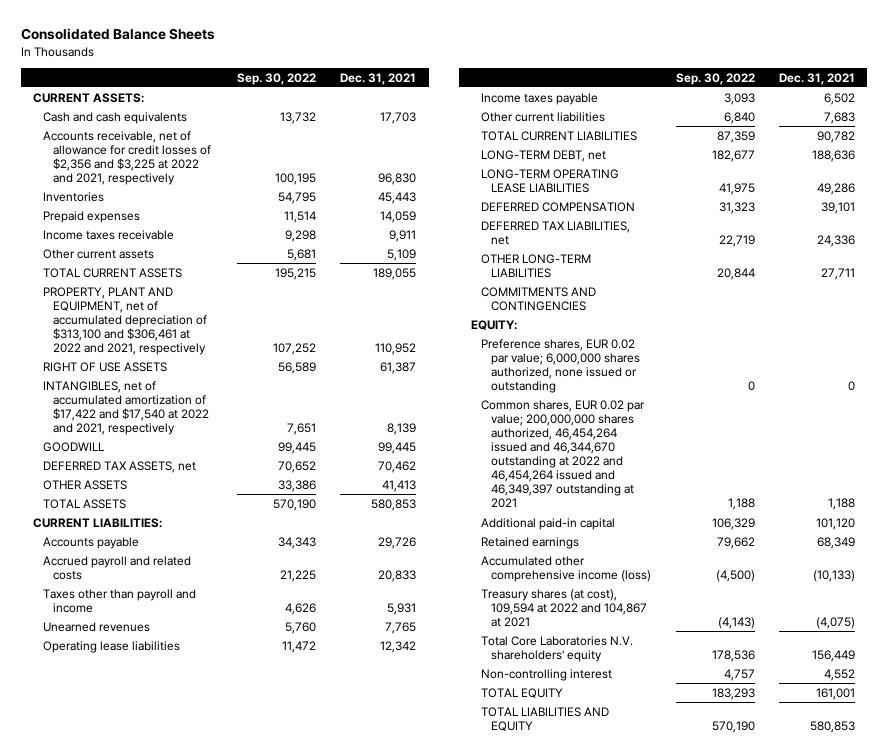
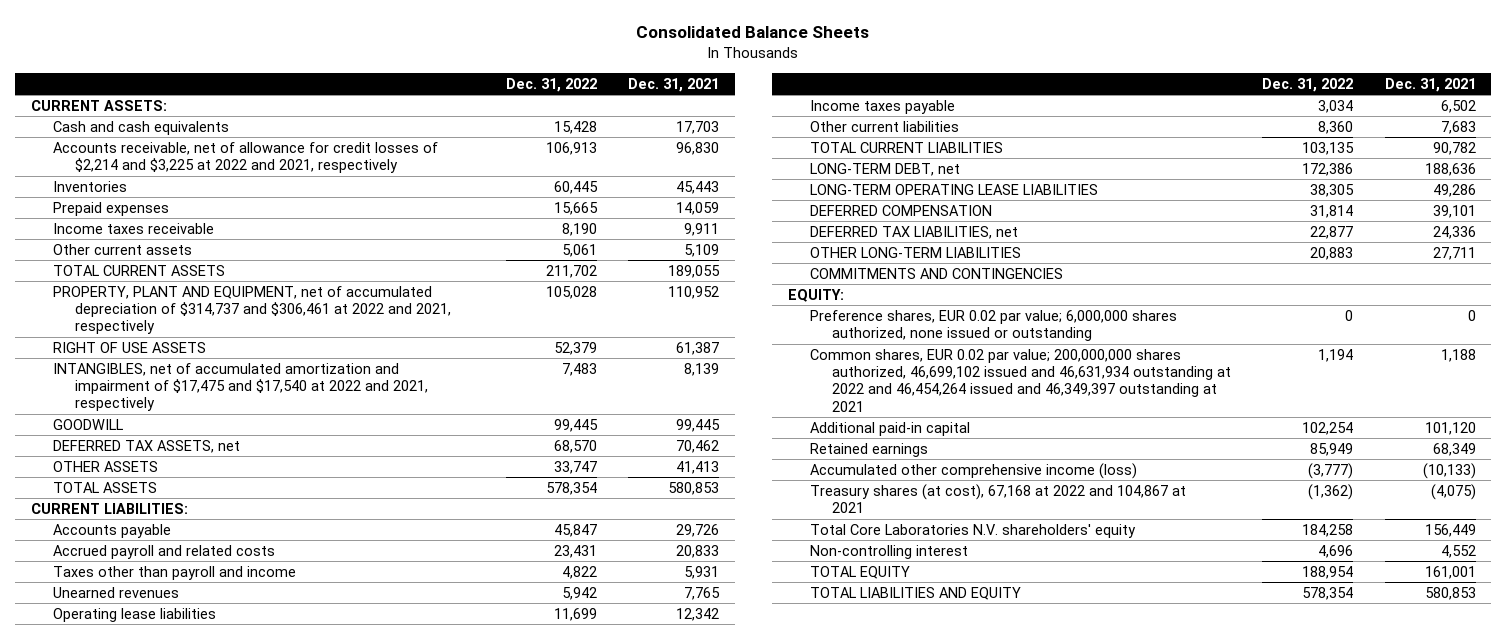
[237,72,317,85] Sep. 30, 2022 -> none
none -> [505,77,597,92] Dec. 31, 2022
[42,130,212,186] Accounts receivable, net of allowance for credit losses of $2,356 and $3,225 at 2022 and 2021, respectively -> [53,141,439,174] Accounts receivable, net of allowance for credit losses of $2,214 and $3,225 at 2022 and 2021, respectively
[42,286,208,356] PROPERTY, PLANT AND EQUIPMENT, net of accumulated depreciation of $313,100 and $306,461 at 2022 and 2021, respectively -> [53,285,452,335] PROPERTY, PLANT AND EQUIPMENT, net of accumulated depreciation of $314,737 and $306,461 at 2022 and 2021, respectively
[42,380,210,436] INTANGIBLES, net of accumulated amortization of $17,422 and $17,540 at 2022 and 2021, respectively -> [53,362,429,412] INTANGIBLES, net of accumulated amortization and impairment of $17,475 and $17,540 at 2022 and 2021, respectively
[481,399,646,509] Common shares, EUR 0.02 par value; 200,000,000 shares authorized, 46,454,264 issued and 46,344,670 outstanding at 2022 and 46,454,264 issued and 46,349,397 outstanding at 2021 -> [809,348,1231,412] Common shares, EUR 0.02 par value; 200,000,000 shares authorized, 46,699,102 issued and 46,631,934 outstanding at 2022 and 46,454,264 issued and 46,349,397 outstanding at 2021
[481,588,648,628] Treasury shares (at cost), 109,594 at 2022 and 104,867 at 2021 -> [809,483,1186,514] Treasury shares (at cost), 67,168 at 2022 and 104,867 at 2021

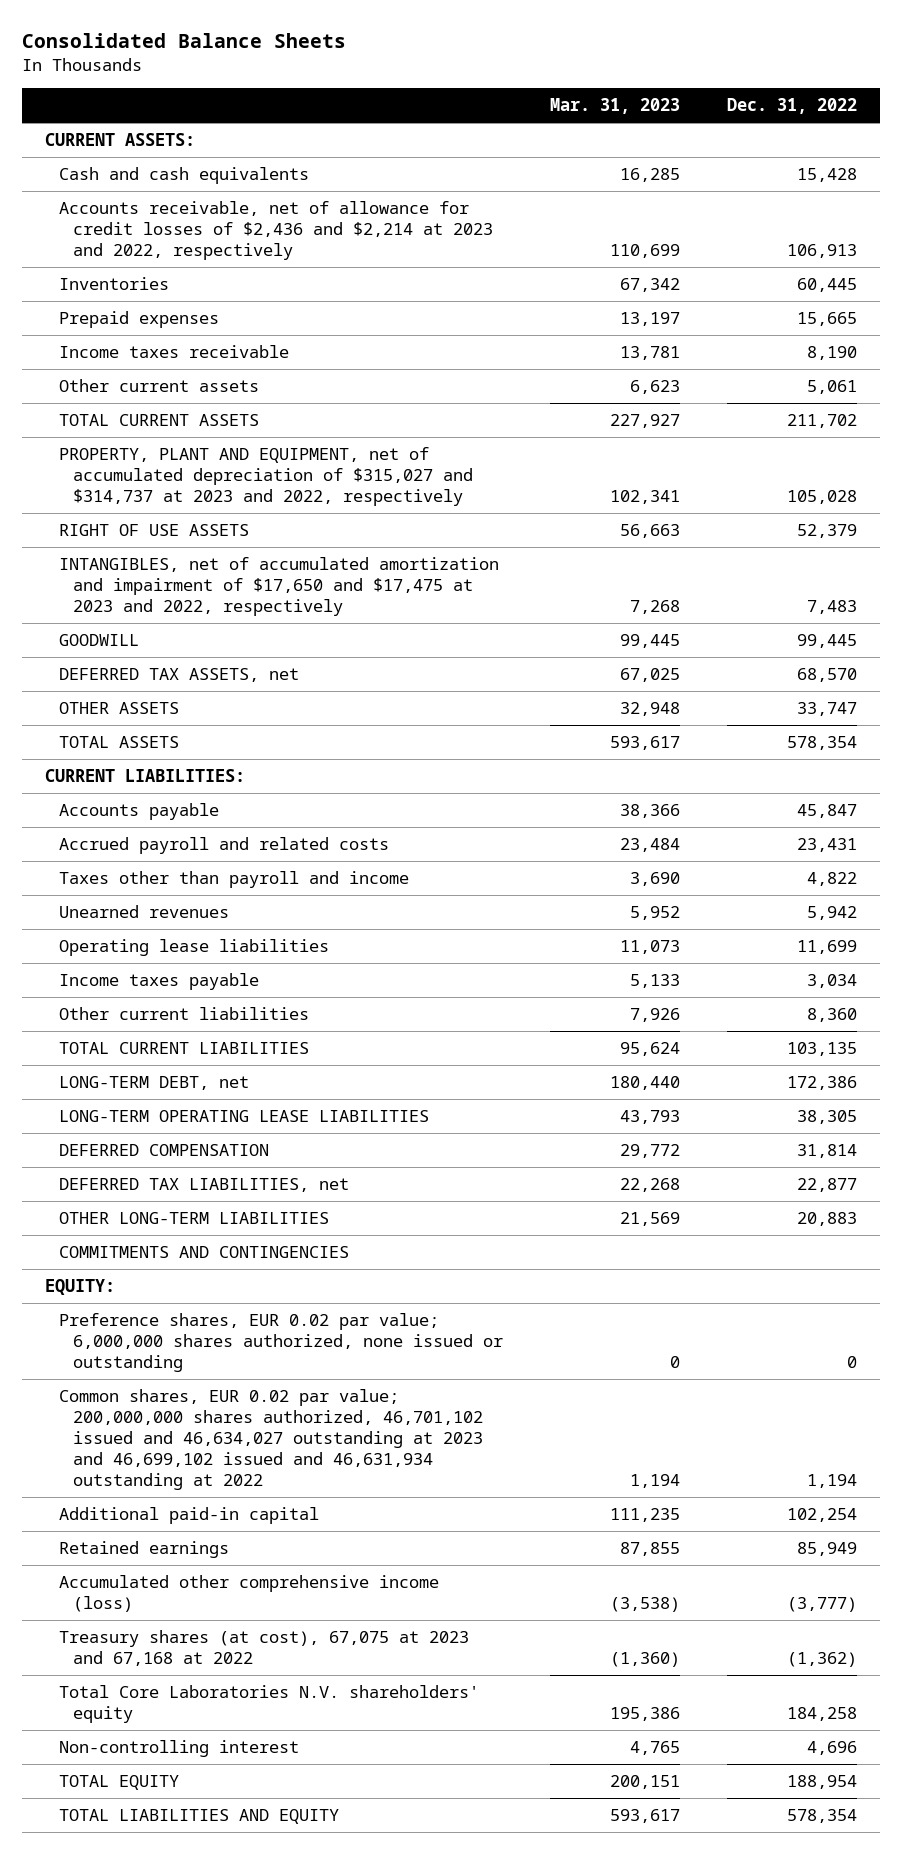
[628,77,720,92] Dec. 31, 2021 -> none
none -> [550,98,681,115] Mar. 31, 2023
[53,141,439,174] Accounts receivable, net of allowance for credit losses of $2,214 and $3,225 at 2022 and 2021, respectively -> [59,201,494,261] Accounts receivable, net of allowance for credit losses of $2,436 and $2,214 at 2023 and 2022, respectively
[53,285,452,335] PROPERTY, PLANT AND EQUIPMENT, net of accumulated depreciation of $314,737 and $306,461 at 2022 and 2021, respectively -> [59,447,474,507] PROPERTY, PLANT AND EQUIPMENT, net of accumulated depreciation of $315,027 and $314,737 at 2023 and 2022, respectively
[53,362,429,412] INTANGIBLES, net of accumulated amortization and impairment of $17,475 and $17,540 at 2022 and 2021, respectively -> [59,557,500,617] INTANGIBLES, net of accumulated amortization and impairment of $17,650 and $17,475 at 2023 and 2022, respectively
[809,348,1231,412] Common shares, EUR 0.02 par value; 200,000,000 shares authorized, 46,699,102 issued and 46,631,934 outstanding at 2022 and 46,454,264 issued and 46,349,397 outstanding at 2021 -> [59,1389,484,1491] Common shares, EUR 0.02 par value; 200,000,000 shares authorized, 46,701,102 issued and 46,634,027 outstanding at 2023 and 46,699,102 issued and 46,631,934 outstanding at 2022
[809,483,1186,514] Treasury shares (at cost), 67,168 at 2022 and 104,867 at 2021 -> [59,1630,470,1667] Treasury shares (at cost), 67,075 at 2023 and 67,168 at 2022

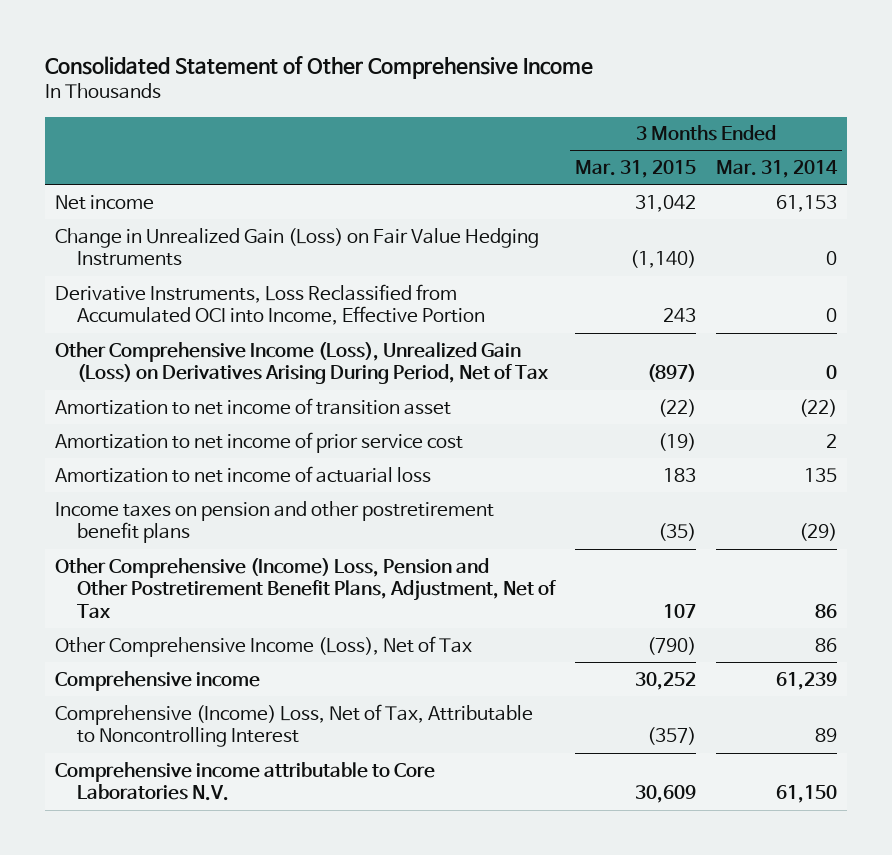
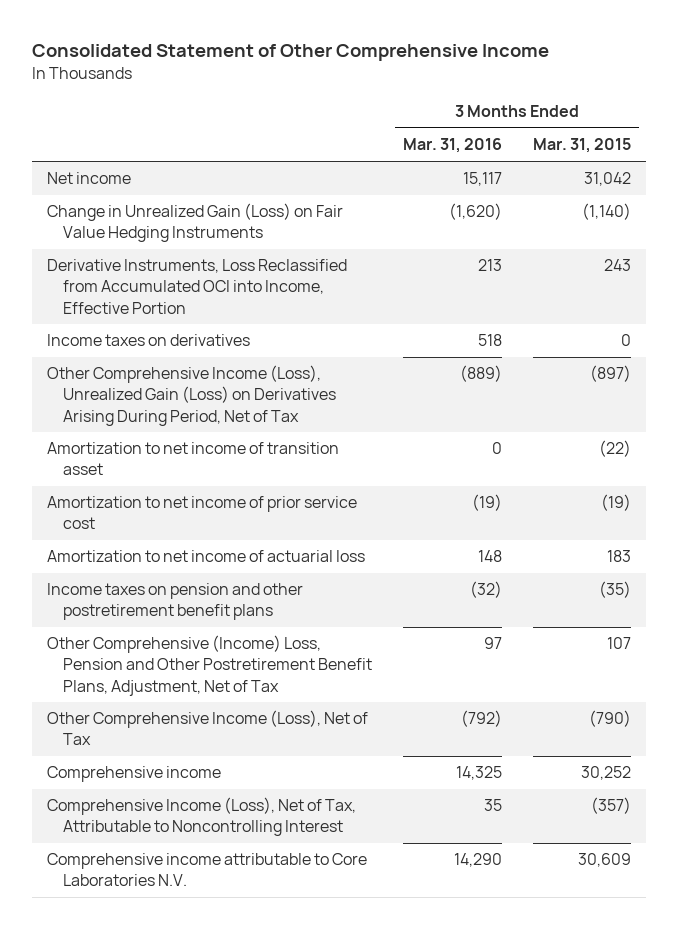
[715,160,838,179] Mar. 31, 2014 -> none
none -> [403,138,503,154] Mar. 31, 2016
none -> [47,334,251,347] Income taxes on derivatives
[55,703,534,748] Comprehensive (Income) Loss, Net of Tax, Attributable to Noncontrolling Interest -> [47,797,357,837] Comprehensive Income (Loss), Net of Tax, Attributable to Noncontrolling Interest

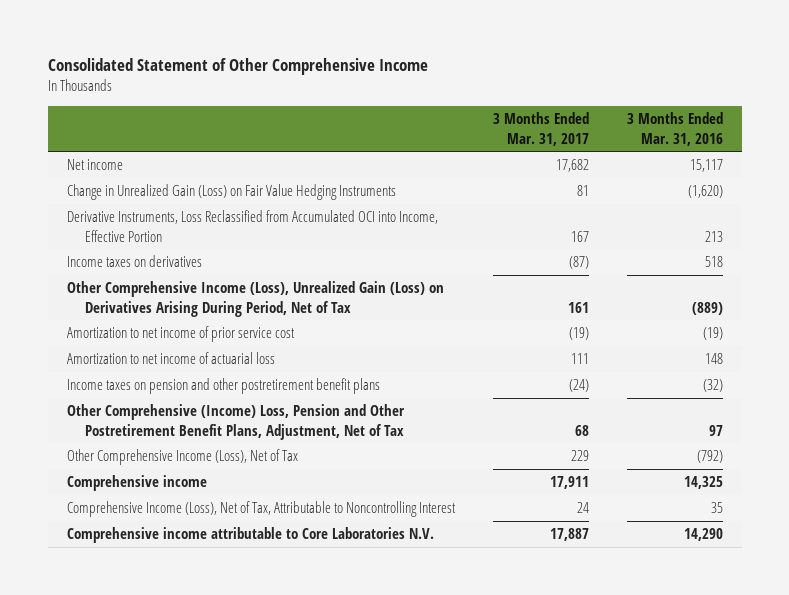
[533,138,632,154] Mar. 31, 2015 -> none
none -> [492,112,589,146] 3 Months Ended Mar. 31, 2017
[47,442,340,476] Amortization to net income of transition asset -> none

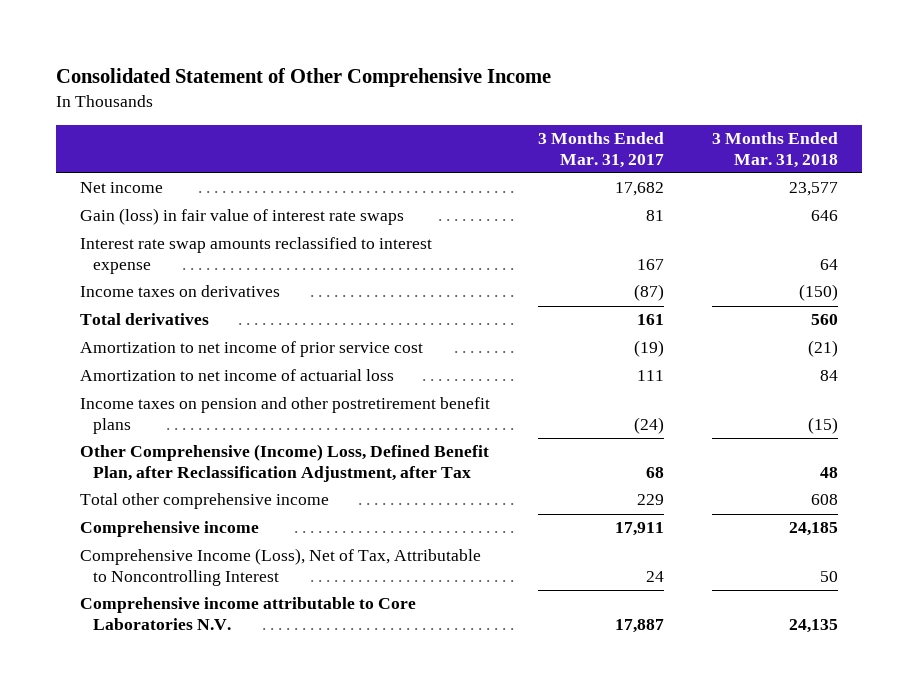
[626,112,723,146] 3 Months Ended Mar. 31, 2016 -> none
none -> [711,132,838,168] 3 Months Ended Mar. 31, 2018
[66,184,396,201] Change in Unrealized Gain (Loss) on Fair Value Hedging Instruments -> [79,208,404,226] Gain (loss) in fair value of interest rate swaps
[66,210,438,242] Derivative Instruments, Loss Reclassified from Accumulated OCI into Income, Effective Portion -> [79,237,432,275] Interest rate swap amounts reclassified to interest expense
[66,281,444,317] Other Comprehensive Income (Loss), Unrealized Gain (Loss) on Derivatives Arising During Period, Net of Tax -> [79,313,209,326] Total derivatives
[66,404,405,440] Other Comprehensive (Income) Loss, Pension and Other Postretirement Benefit Plans, Adjustment, Net of Tax -> [79,444,489,483] Other Comprehensive (Income) Loss, Defined Benefit Plan, after Reclassification Adjustment, after Tax
[66,449,298,466] Other Comprehensive Income (Loss), Net of Tax -> [79,493,329,510] Total other comprehensive income

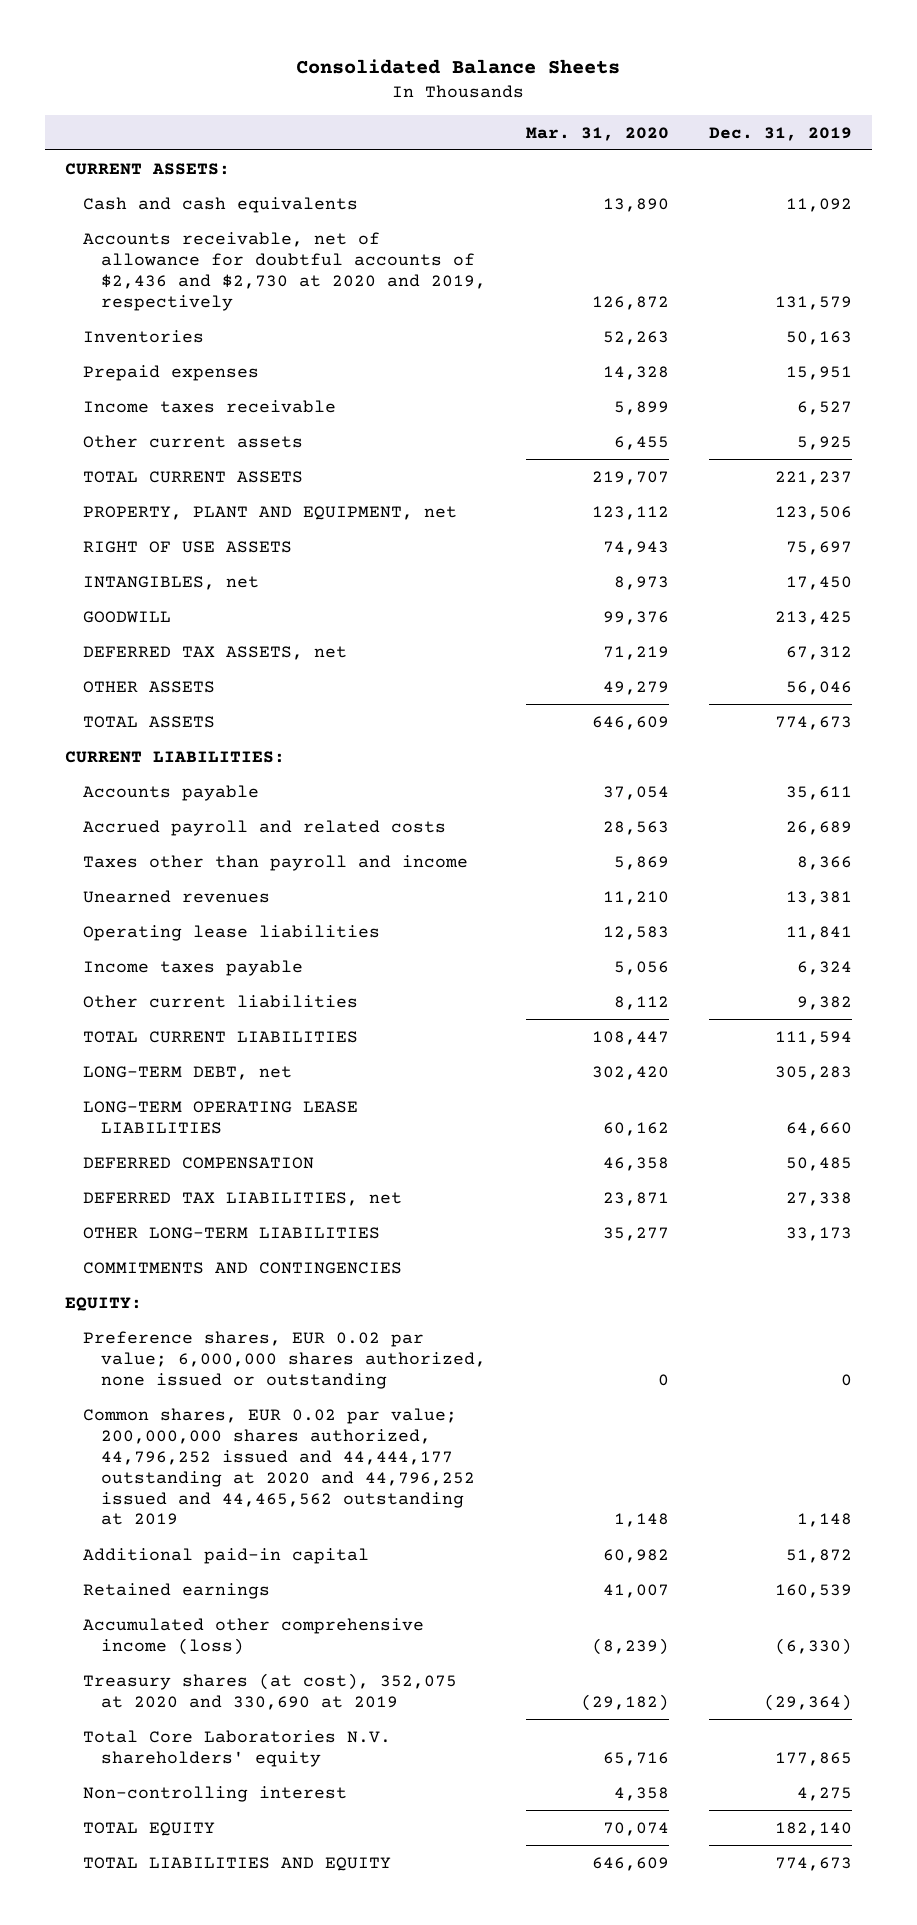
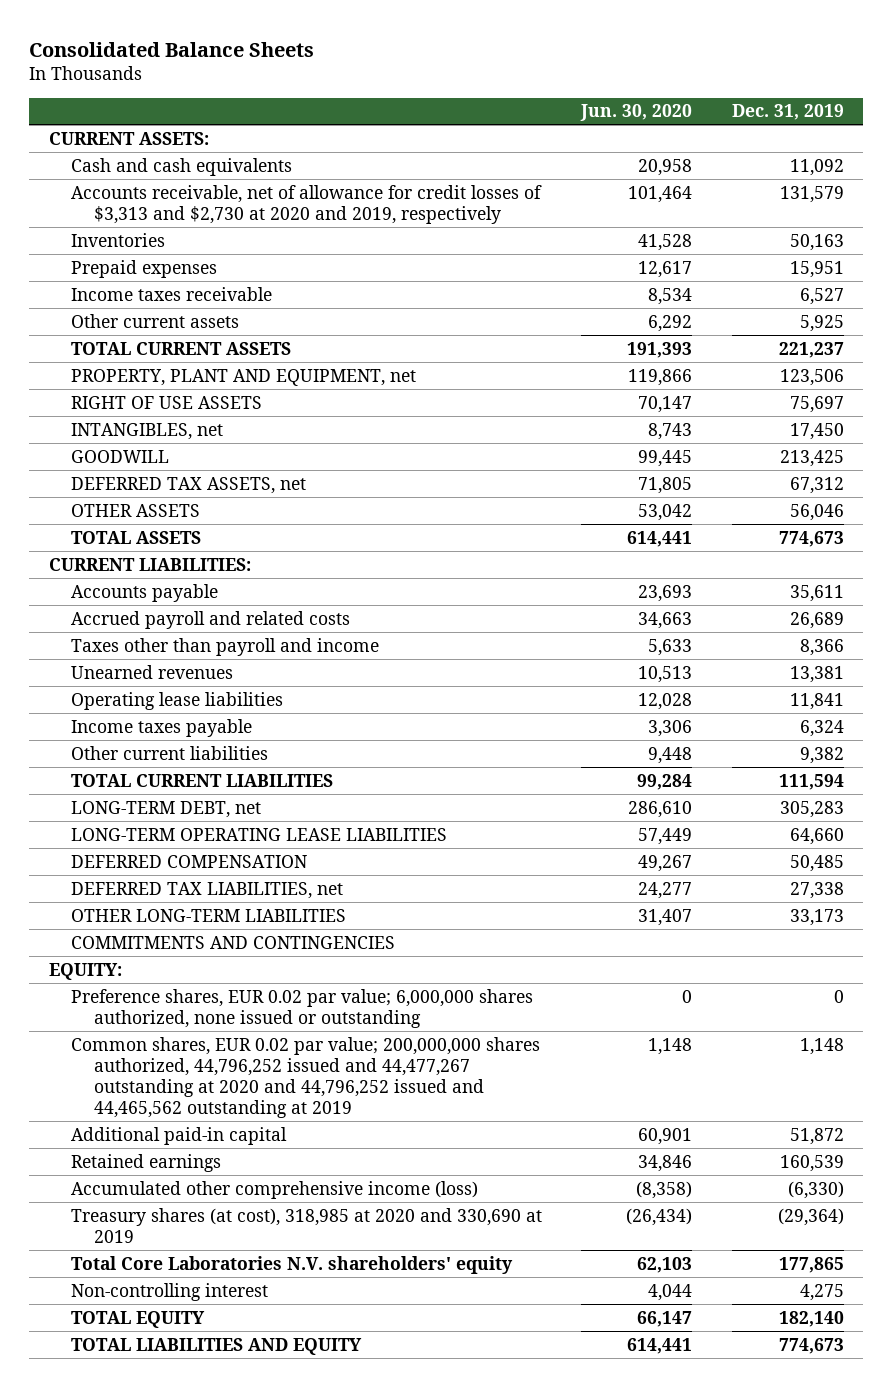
[525,126,669,141] Mar. 31, 2020 -> none
none -> [580,104,693,122] Jun. 30, 2020
[83,231,487,311] Accounts receivable, net of allowance for doubtful accounts of $2,436 and $2,730 at 2020 and 2019, respectively -> [71,184,543,224] Accounts receivable, net of allowance for credit losses of $3,313 and $2,730 at 2020 and 2019, respectively
[83,1407,476,1526] Common shares, EUR 0.02 par value; 200,000,000 shares authorized, 44,796,252 issued and 44,444,177 outstanding at 2020 and 44,796,252 issued and 44,465,562 outstanding at 2019 -> [71,1036,541,1118] Common shares, EUR 0.02 par value; 200,000,000 shares authorized, 44,796,252 issued and 44,477,267 outstanding at 2020 and 44,796,252 issued and 44,465,562 outstanding at 2019
[83,1672,458,1710] Treasury shares (at cost), 352,075 at 2020 and 330,690 at 2019 -> [71,1207,543,1243] Treasury shares (at cost), 318,985 at 2020 and 330,690 at 2019

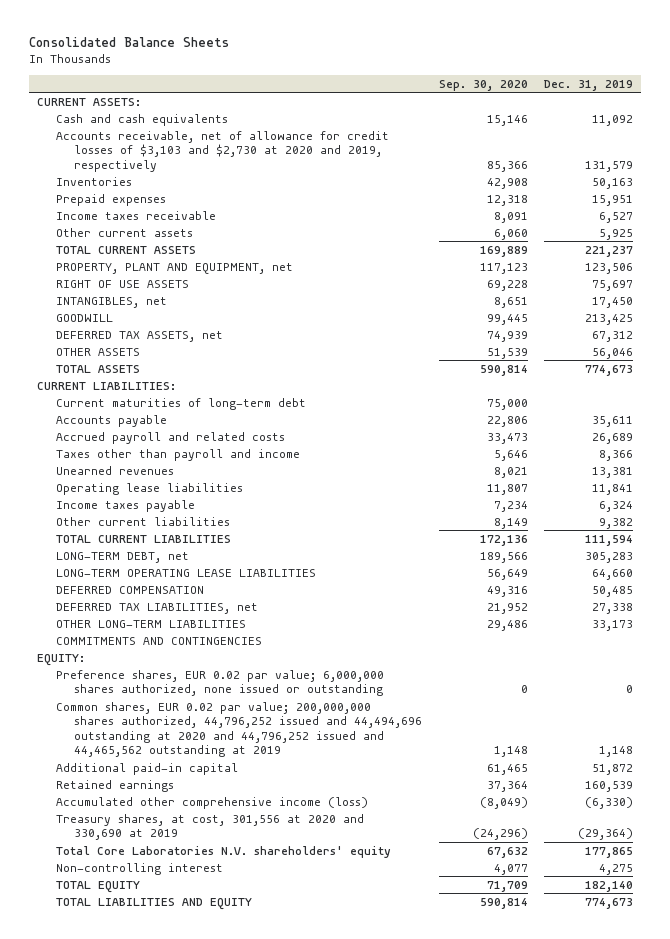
[580,104,693,122] Jun. 30, 2020 -> none
none -> [438,79,528,91] Sep. 30, 2020
[71,184,543,224] Accounts receivable, net of allowance for credit losses of $3,313 and $2,730 at 2020 and 2019, respectively -> [55,130,389,172] Accounts receivable, net of allowance for credit losses of $3,103 and $2,730 at 2020 and 2019, respectively
none -> [55,397,306,410] Current maturities of long-term debt
[71,1036,541,1118] Common shares, EUR 0.02 par value; 200,000,000 shares authorized, 44,796,252 issued and 44,477,267 outstanding at 2020 and 44,796,252 issued and 44,465,562 outstanding at 2019 -> [55,701,423,758] Common shares, EUR 0.02 par value; 200,000,000 shares authorized, 44,796,252 issued and 44,494,696 outstanding at 2020 and 44,796,252 issued and 44,465,562 outstanding at 2019
[71,1207,543,1243] Treasury shares (at cost), 318,985 at 2020 and 330,690 at 2019 -> [55,813,364,841] Treasury shares, at cost, 301,556 at 2020 and 330,690 at 2019

